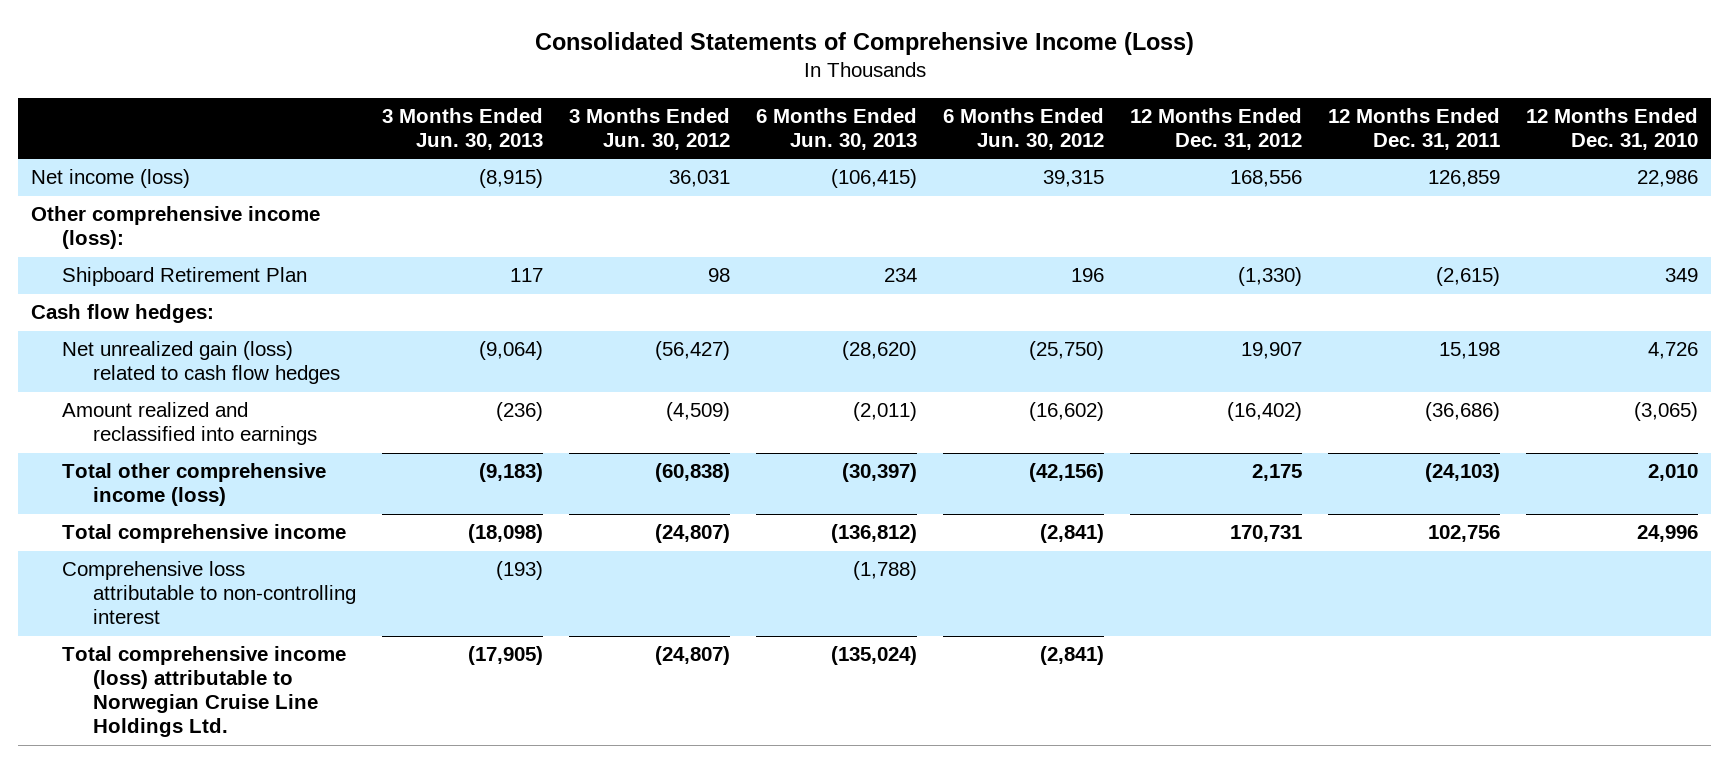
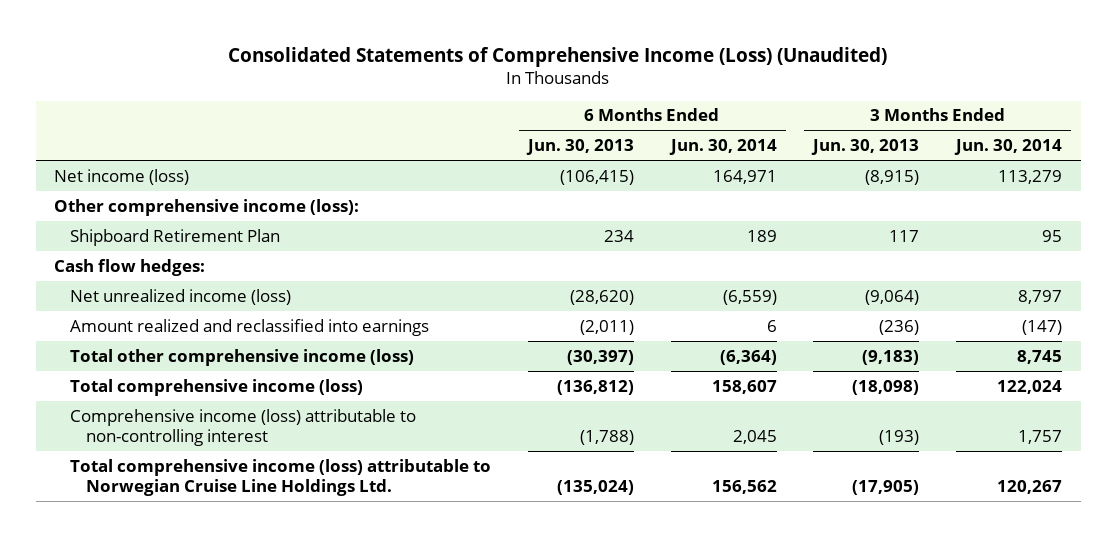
[534,31,1194,55] Consolidated Statements of Comprehensive Income (Loss) -> [228,46,888,67] Consolidated Statements of Comprehensive Income (Loss) (Unaudited)
[568,108,730,151] 3 Months Ended Jun. 30, 2012 -> none
[942,108,1104,151] 6 Months Ended Jun. 30, 2012 -> none
[1129,108,1302,151] 12 Months Ended Dec. 31, 2012 -> none
[1327,108,1500,151] 12 Months Ended Dec. 31, 2011 -> none
[1526,108,1699,151] 12 Months Ended Dec. 31, 2010 -> none
none -> [668,139,777,156] Jun. 30, 2014
none -> [954,139,1063,156] Jun. 30, 2014
[61,341,340,385] Net unrealized gain (loss) related to cash flow hedges -> [69,288,291,305] Net unrealized income (loss)
[61,524,346,544] Total comprehensive income -> [69,378,363,396] Total comprehensive income (loss)
[61,561,356,625] Comprehensive loss attributable to non-controlling interest -> [69,408,416,447] Comprehensive income (loss) attributable to non-controlling interest

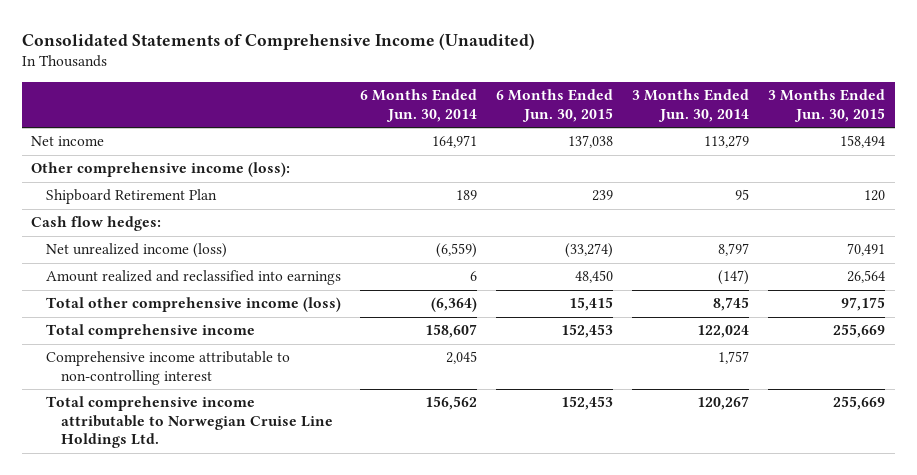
[228,46,888,67] Consolidated Statements of Comprehensive Income (Loss) (Unaudited) -> [21,32,535,50] Consolidated Statements of Comprehensive Income (Unaudited)
[525,139,634,156] Jun. 30, 2013 -> none
[811,139,920,156] Jun. 30, 2013 -> none
none -> [496,89,614,122] 6 Months Ended Jun. 30, 2015
none -> [768,89,886,122] 3 Months Ended Jun. 30, 2015
[54,168,190,185] Net income (loss) -> [31,136,105,147] Net income
[69,378,363,396] Total comprehensive income (loss) -> [46,324,256,340] Total comprehensive income
[69,408,416,447] Comprehensive income (loss) attributable to non-controlling interest -> [46,351,291,385] Comprehensive income attributable to non-controlling interest
[69,458,491,497] Total comprehensive income (loss) attributable to Norwegian Cruise Line Holdings Ltd. -> [46,396,334,449] Total comprehensive income attributable to Norwegian Cruise Line Holdings Ltd.

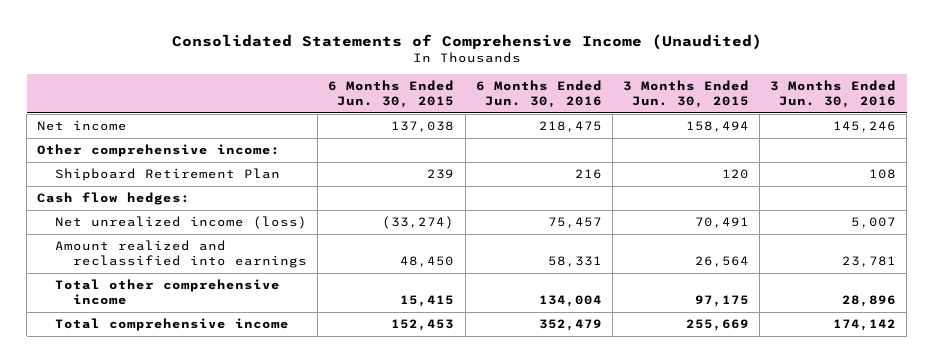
[360,89,478,122] 6 Months Ended Jun. 30, 2014 -> none
[632,89,750,122] 3 Months Ended Jun. 30, 2014 -> none
none -> [475,80,602,109] 6 Months Ended Jun. 30, 2016
none -> [770,80,897,109] 3 Months Ended Jun. 30, 2016
[31,162,291,178] Other comprehensive income (loss): -> [37,144,281,158] Other comprehensive income:
[46,297,342,313] Total other comprehensive income (loss) -> [55,279,281,306] Total other comprehensive income
[46,351,291,385] Comprehensive income attributable to non-controlling interest -> none
[46,396,334,449] Total comprehensive income attributable to Norwegian Cruise Line Holdings Ltd. -> none

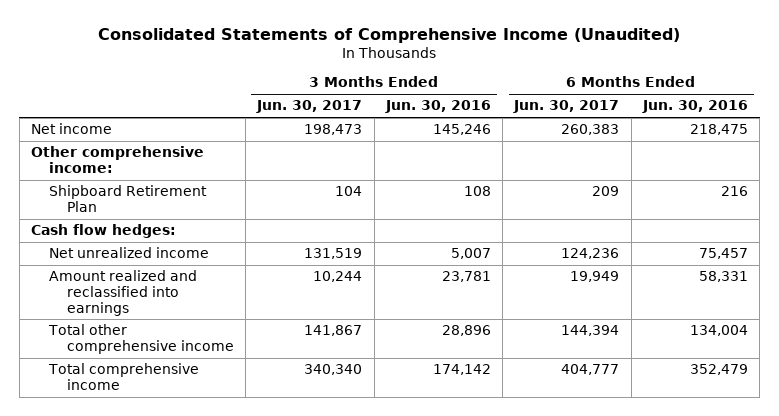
[328,80,455,109] 6 Months Ended Jun. 30, 2015 -> none
[622,80,749,109] 3 Months Ended Jun. 30, 2015 -> none
none -> [256,100,363,114] Jun. 30, 2017
none -> [513,100,620,114] Jun. 30, 2017
[55,216,308,230] Net unrealized income (loss) -> [48,247,209,259] Net unrealized income

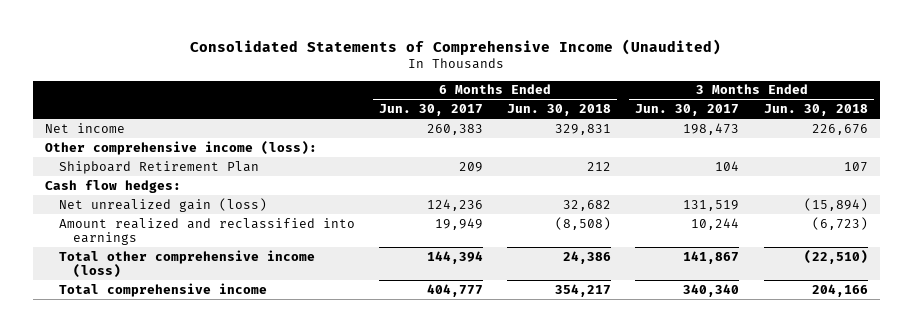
[384,100,491,114] Jun. 30, 2016 -> none
[642,100,749,114] Jun. 30, 2016 -> none
none -> [507,103,612,116] Jun. 30, 2018
none -> [763,103,868,116] Jun. 30, 2018
[30,146,204,174] Other comprehensive income: -> [44,140,317,155] Other comprehensive income (loss):
[48,247,209,259] Net unrealized income -> [59,197,268,212] Net unrealized gain (loss)
[47,324,234,355] Total other comprehensive income -> [59,249,316,279] Total other comprehensive income (loss)

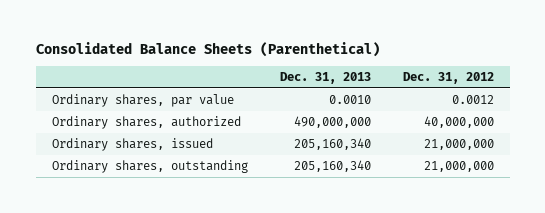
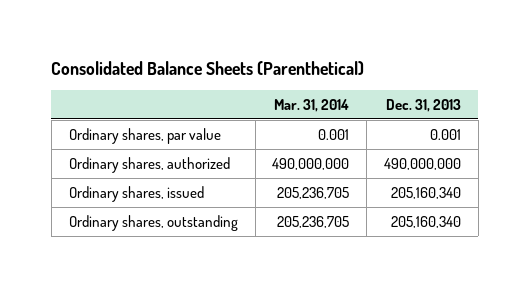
[402,72,494,85] Dec. 31, 2012 -> none
none -> [274,99,350,113] Mar. 31, 2014
[328,95,371,105] 0.0010 -> [429,128,461,140] 0.001

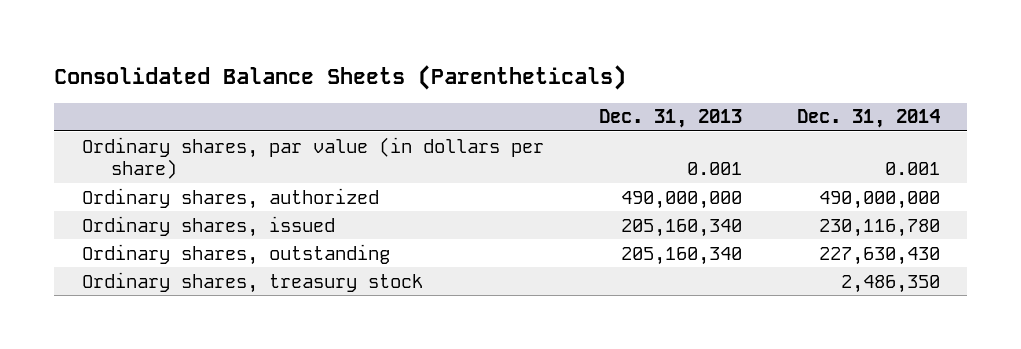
[51,61,365,76] Consolidated Balance Sheets (Parenthetical) -> [54,64,627,90] Consolidated Balance Sheets (Parentheticals)
[274,99,350,113] Mar. 31, 2014 -> none
none -> [796,109,940,129] Dec. 31, 2014
[68,127,221,144] Ordinary shares, par value -> [81,136,544,180] Ordinary shares, par value (in dollars per share)
none -> [81,271,423,293] Ordinary shares, treasury stock

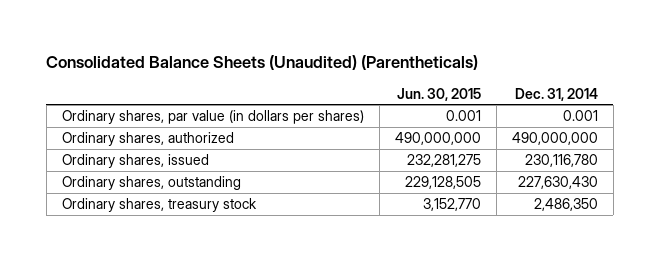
[54,64,627,90] Consolidated Balance Sheets (Parentheticals) -> [46,55,479,71] Consolidated Balance Sheets (Unaudited) (Parentheticals)
[598,109,742,129] Dec. 31, 2013 -> none
none -> [396,87,481,101] Jun. 30, 2015
[81,136,544,180] Ordinary shares, par value (in dollars per share) -> [61,110,364,125] Ordinary shares, par value (in dollars per shares)

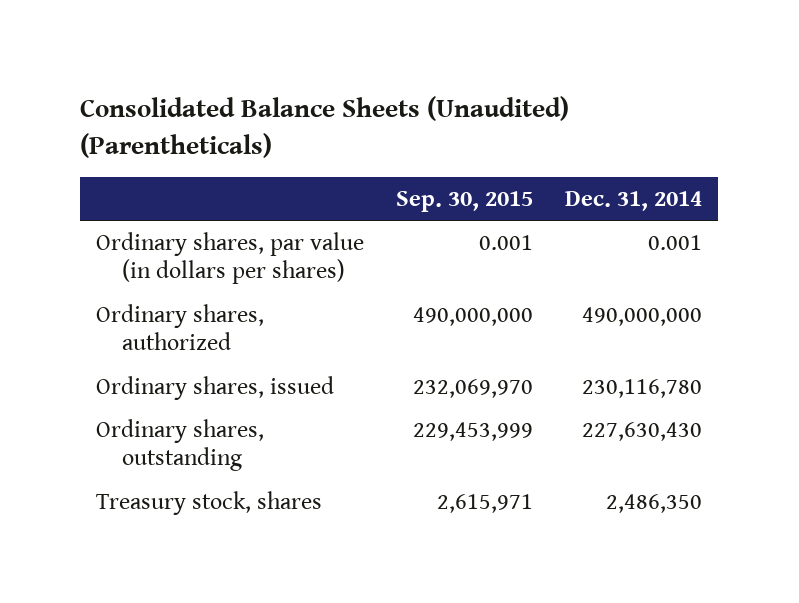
[396,87,481,101] Jun. 30, 2015 -> none
none -> [396,191,534,213] Sep. 30, 2015
[61,198,257,213] Ordinary shares, treasury stock -> [96,490,323,515] Treasury stock, shares

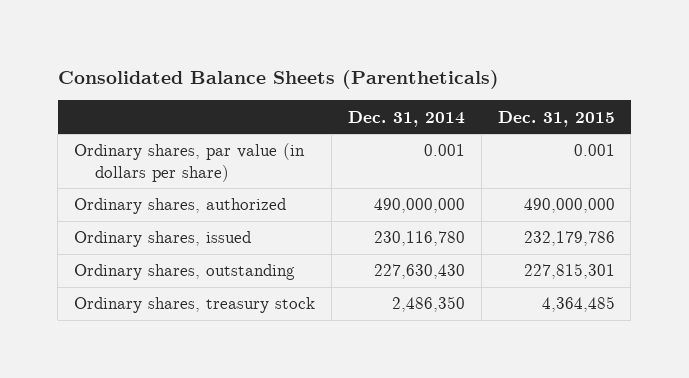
[80,96,570,158] Consolidated Balance Sheets (Unaudited) (Parentheticals) -> [57,69,499,89] Consolidated Balance Sheets (Parentheticals)
[396,191,534,213] Sep. 30, 2015 -> none
none -> [497,110,615,127] Dec. 31, 2015
[96,231,365,285] Ordinary shares, par value (in dollars per shares) -> [74,143,306,182] Ordinary shares, par value (in dollars per share)
[96,490,323,515] Treasury stock, shares -> [74,297,316,314] Ordinary shares, treasury stock

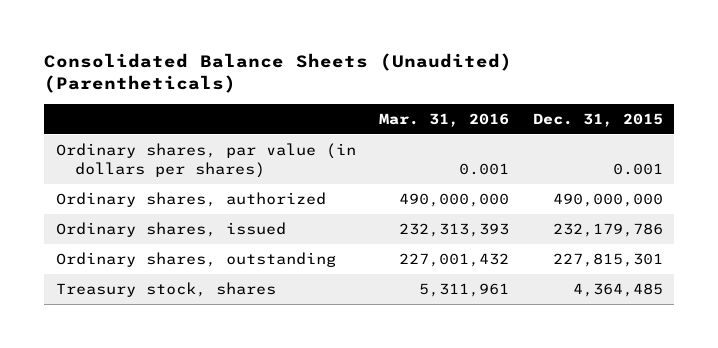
[57,69,499,89] Consolidated Balance Sheets (Parentheticals) -> [44,52,513,94] Consolidated Balance Sheets (Unaudited) (Parentheticals)
[347,110,465,127] Dec. 31, 2014 -> none
none -> [379,112,510,127] Mar. 31, 2016
[74,143,306,182] Ordinary shares, par value (in dollars per share) -> [55,143,356,178] Ordinary shares, par value (in dollars per shares)
[74,297,316,314] Ordinary shares, treasury stock -> [55,282,276,298] Treasury stock, shares

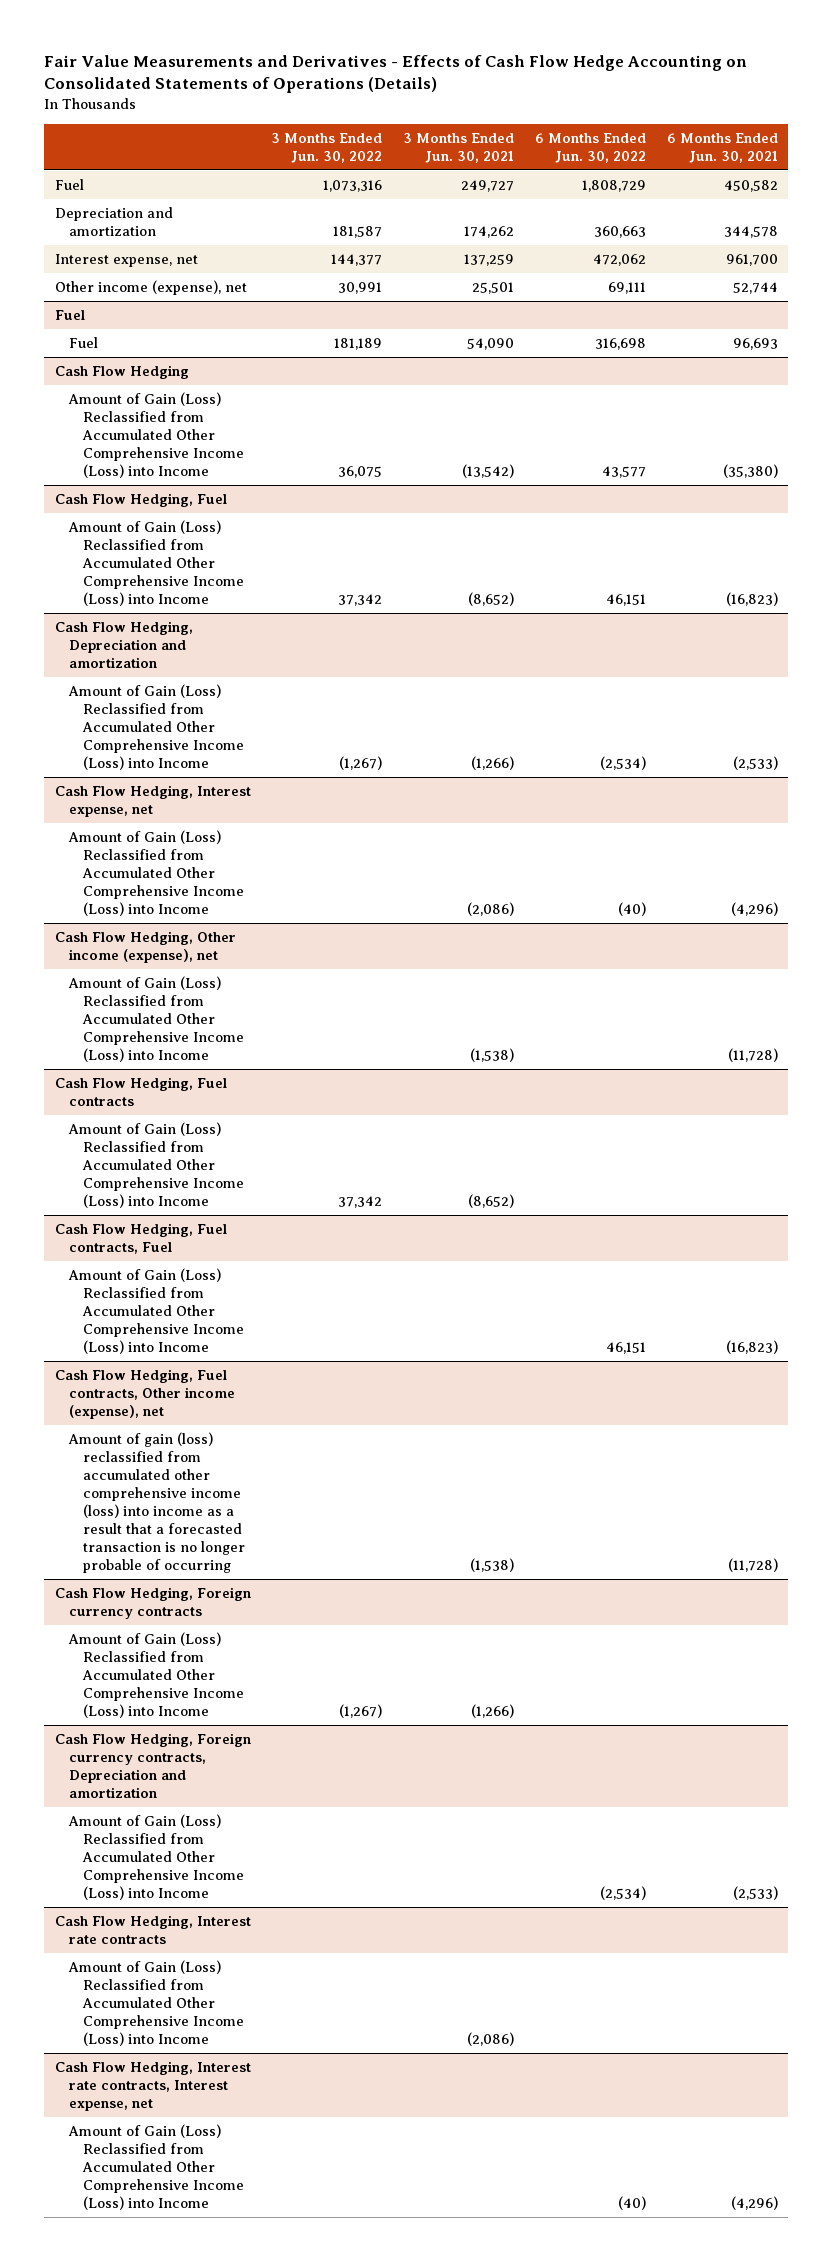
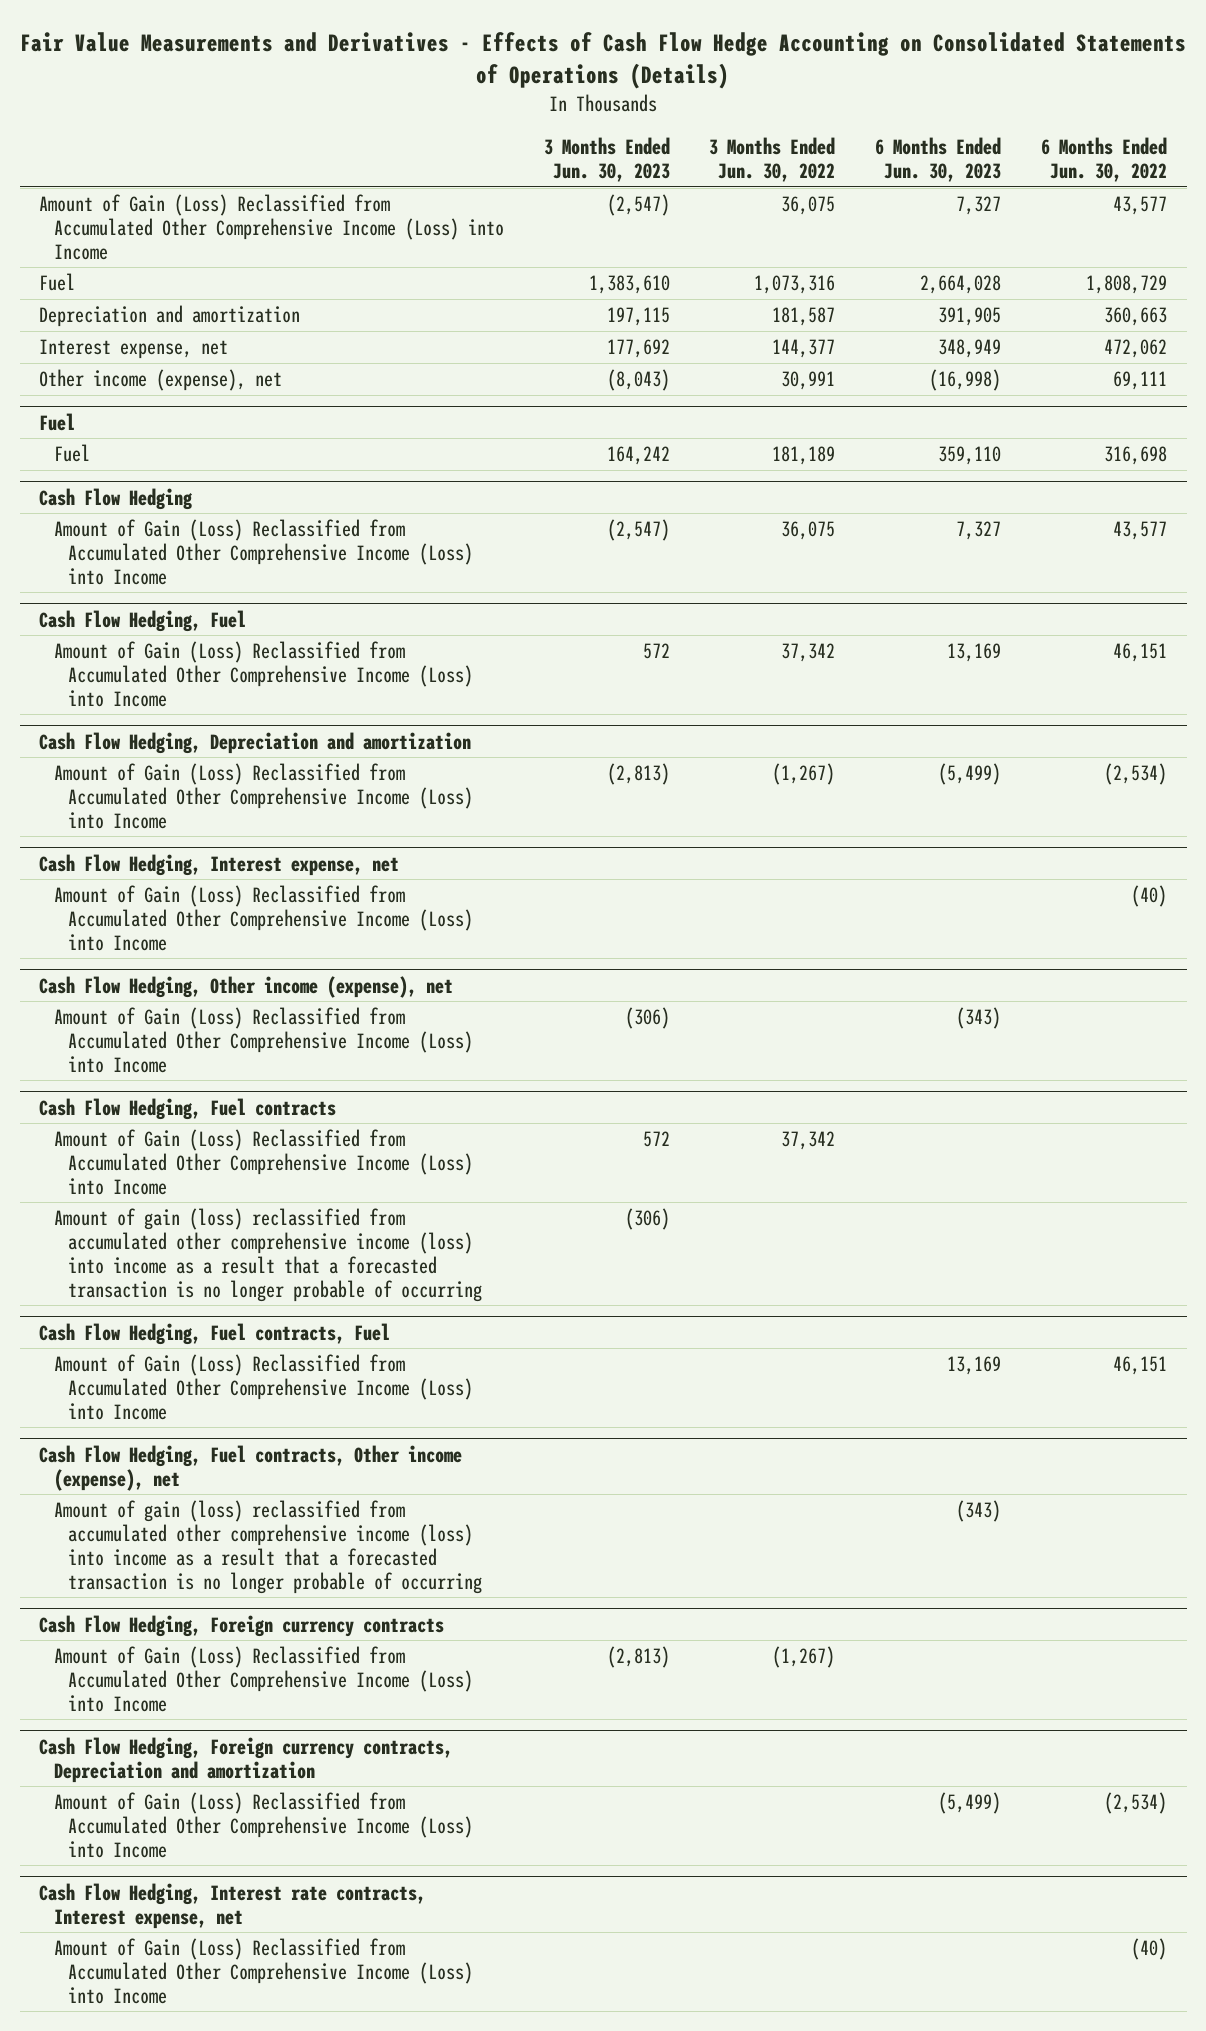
[403,132,515,163] 3 Months Ended Jun. 30, 2021 -> none
[666,132,778,163] 6 Months Ended Jun. 30, 2021 -> none
none -> [543,137,670,183] 3 Months Ended Jun. 30, 2023
none -> [875,137,1002,183] 6 Months Ended Jun. 30, 2023
none -> [39,193,504,260] Amount of Gain (Loss) Reclassified from Accumulated Other Comprehensive Income (Loss) into Income
none -> [53,1207,483,1302] Amount of gain (loss) reclassified from accumulated other comprehensive income (loss) into income as a result that a forecasted transaction is no longer probable of occurring
[54,1915,251,1945] Cash Flow Hedging, Interest rate contracts -> none
[67,1960,245,2046] Amount of Gain (Loss) Reclassified from Accumulated Other Comprehensive Income (Loss) into Income -> none

